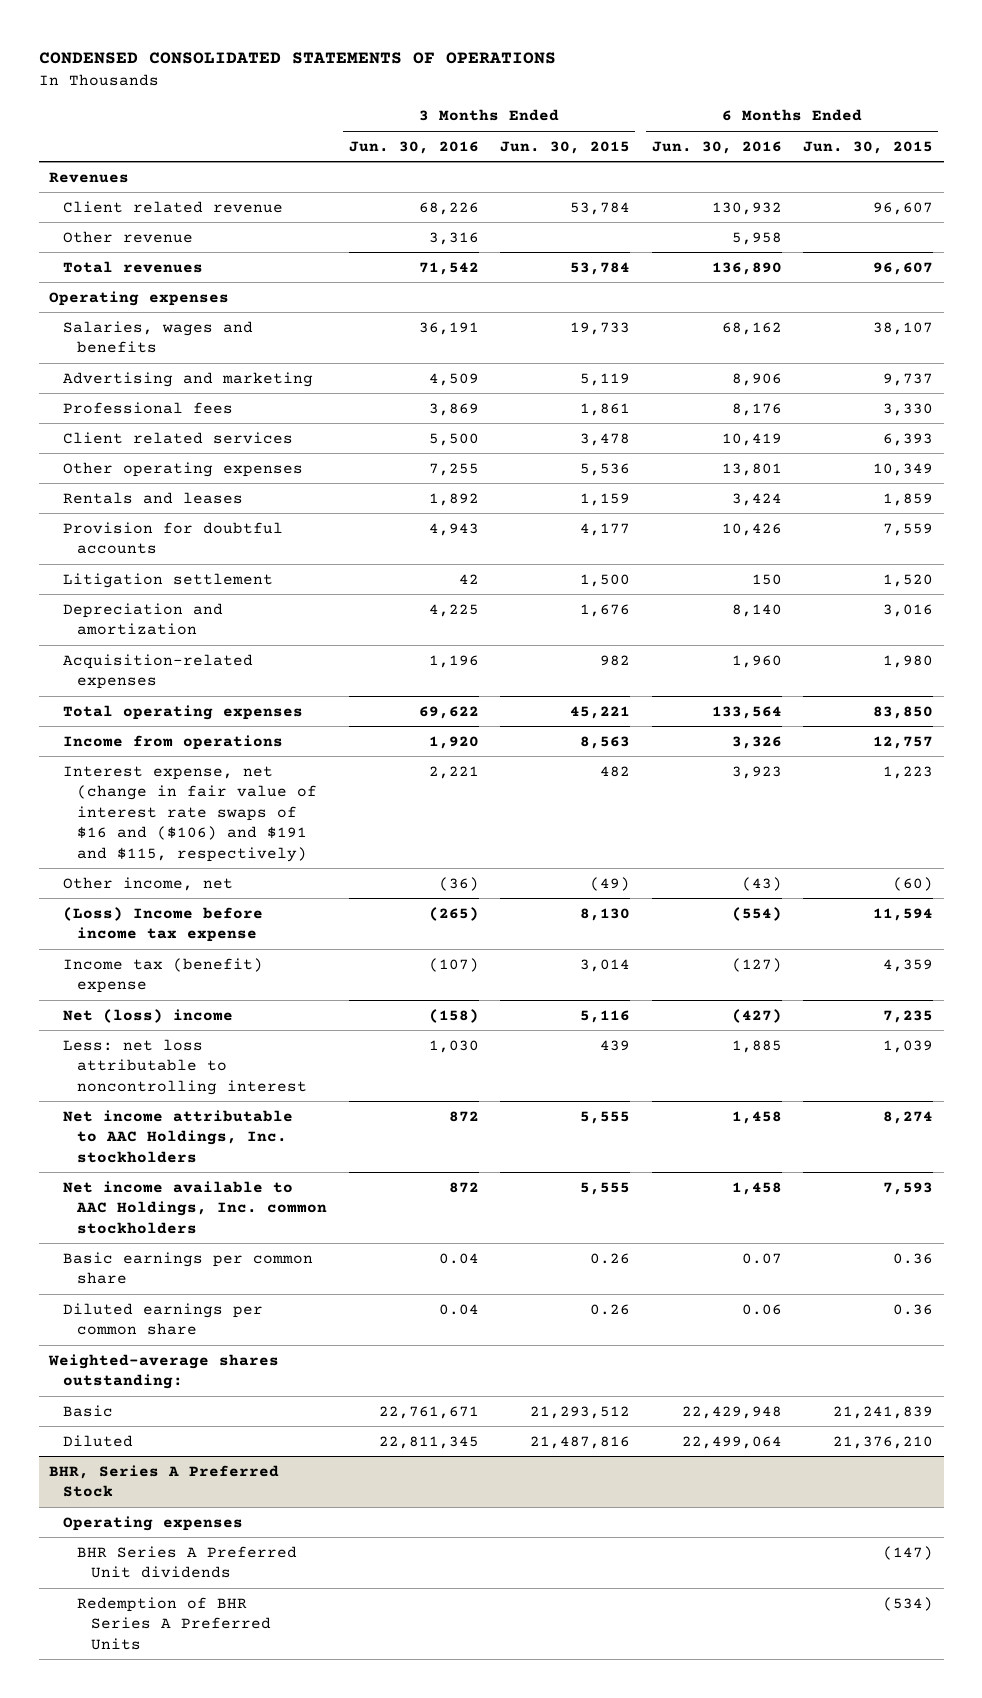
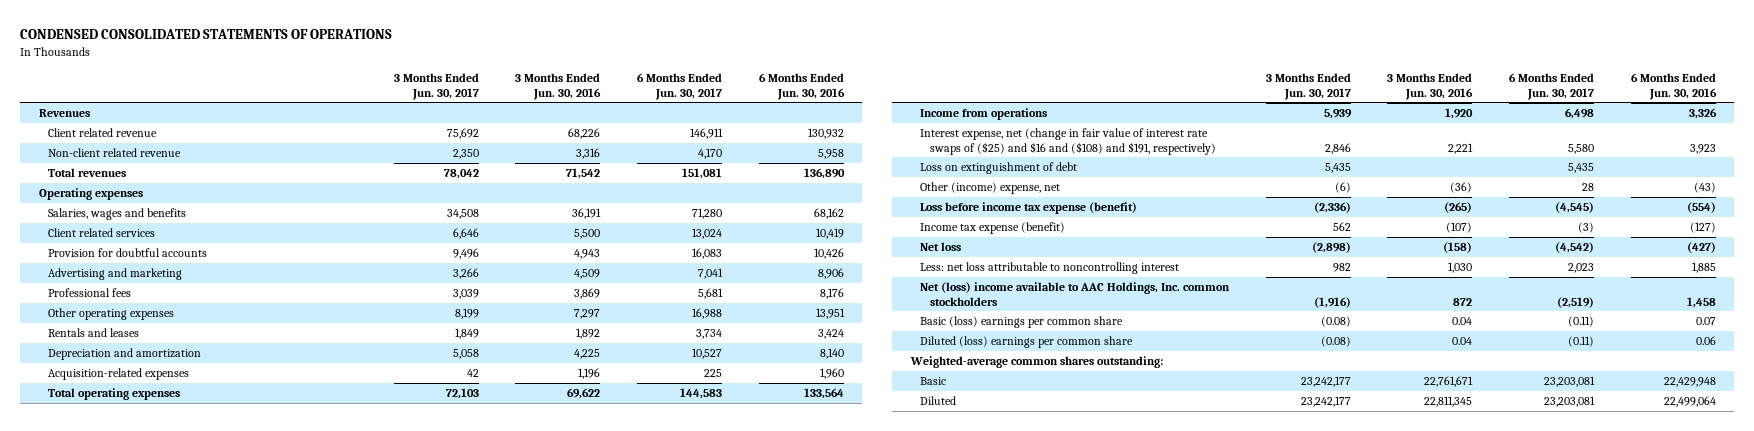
[500,140,631,154] Jun. 30, 2015 -> none
[803,140,934,154] Jun. 30, 2015 -> none
none -> [393,73,479,100] 3 Months Ended Jun. 30, 2017
none -> [637,73,723,100] 6 Months Ended Jun. 30, 2017
[63,230,194,243] Other revenue -> [48,148,182,158] Non-client related revenue
[63,431,294,444] Client related services -> [48,228,156,238] Client related services
[63,521,284,555] Provision for doubtful accounts -> [48,248,208,258] Provision for doubtful accounts
[428,462,479,476] 7,255 -> [574,309,601,320] 7,297
[721,462,782,476] 13,801 -> [815,308,845,320] 13,951
[63,572,274,588] Litigation settlement -> none
[63,765,318,862] Interest expense, net (change in fair value of interest rate swaps of $16 and ($106) and $191 and $115, respectively) -> [920,128,1216,155] Interest expense, net (change in fair value of interest rate swaps of ($25) and $16 and ($108) and $191, respectively)
none -> [920,162,1078,175] Loss on extinguishment of debt
[63,876,234,891] Other income, net -> [920,182,1061,195] Other (income) expense, net
[63,906,264,943] (Loss) Income before income tax expense -> [920,202,1138,215] Loss before income tax expense (benefit)
[63,957,264,994] Income tax (benefit) expense -> [920,222,1066,235] Income tax expense (benefit)
[63,1008,234,1023] Net (loss) income -> [920,242,962,252] Net loss
[63,1180,328,1234] Net income available to AAC Holdings, Inc. common stockholders -> none
[63,1109,294,1163] Net income attributable to AAC Holdings, Inc. stockholders -> [920,282,1231,306] Net (loss) income available to AAC Holdings, Inc. common stockholders
[63,1251,314,1285] Basic earnings per common share -> [920,316,1124,329] Basic (loss) earnings per common share
[63,1302,264,1336] Diluted earnings per common share -> [920,336,1134,349] Diluted (loss) earnings per common share
[48,1353,280,1390] Weighted-average shares outstanding: -> [909,356,1163,369] Weighted-average common shares outstanding:
[49,1464,280,1498] BHR, Series A Preferred Stock -> none
[63,1515,244,1531] Operating expenses -> none
[77,1545,298,1579] BHR Series A Preferred Unit dividends -> none
[77,1596,271,1650] Redemption of BHR Series A Preferred Units -> none

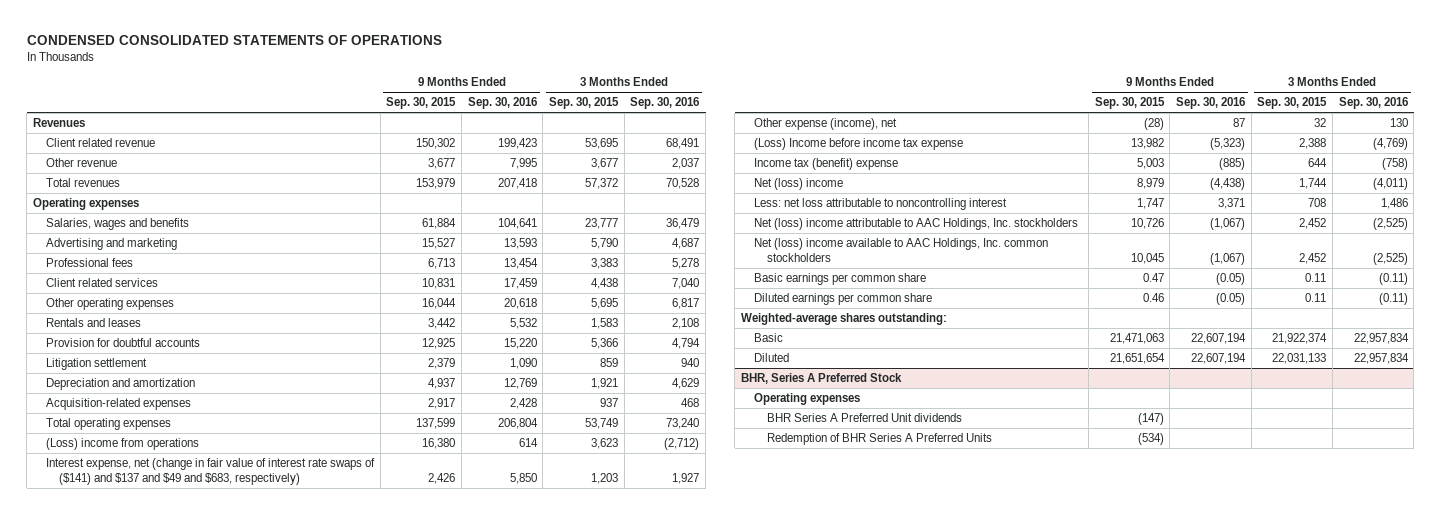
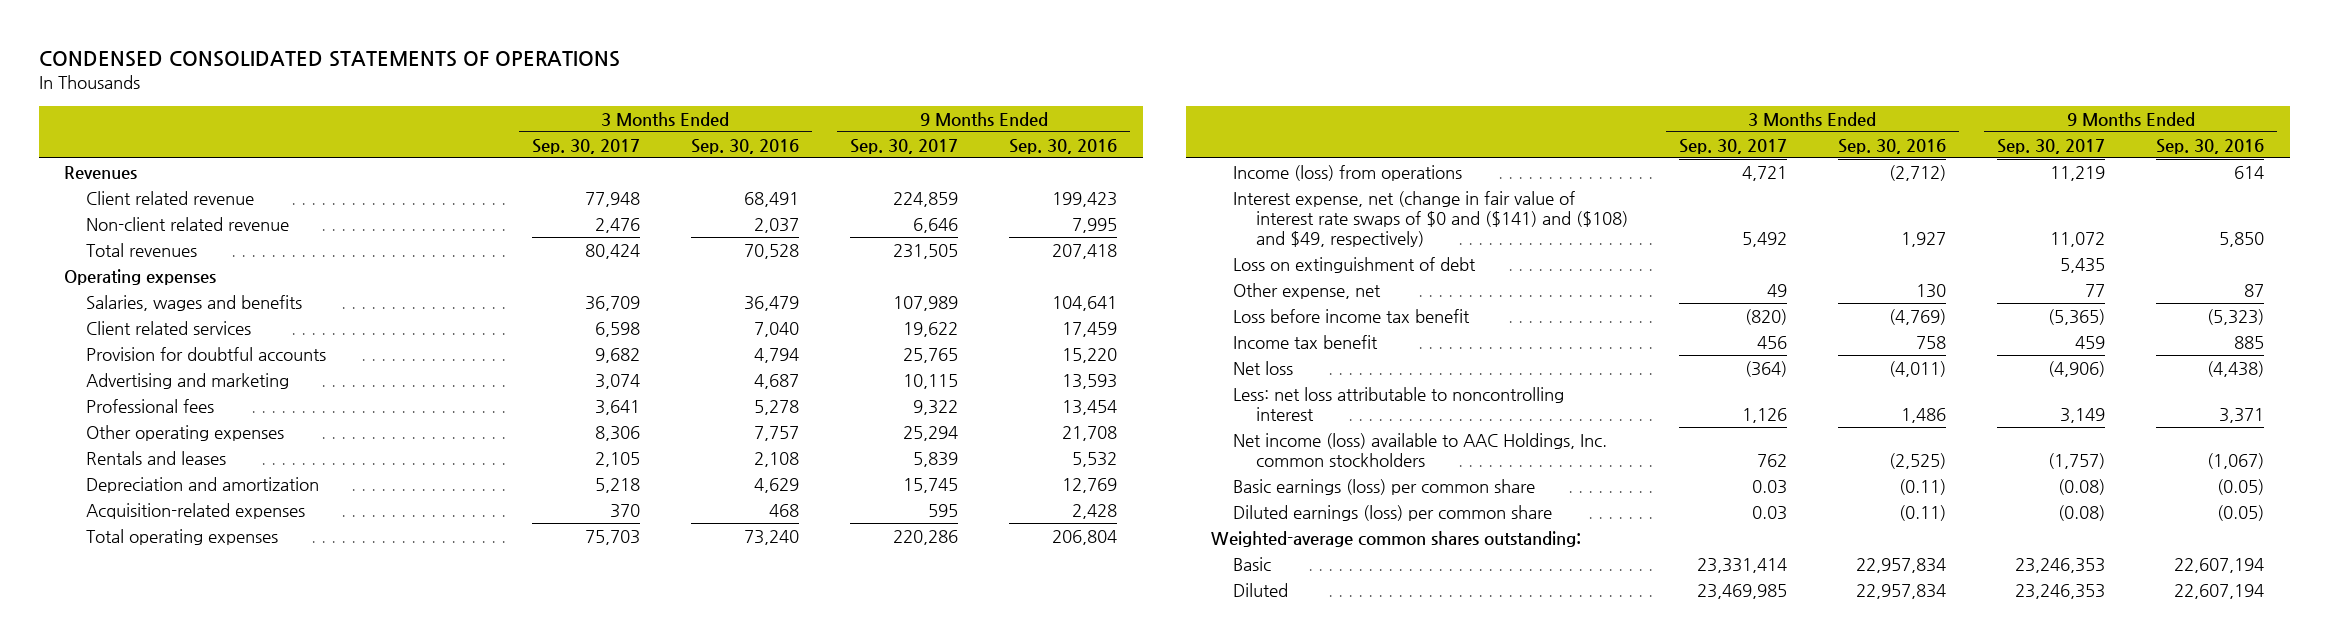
[386,97,457,110] Sep. 30, 2015 -> none
[549,97,620,110] Sep. 30, 2015 -> none
none -> [531,138,640,154] Sep. 30, 2017
none -> [849,138,958,154] Sep. 30, 2017
[46,158,118,168] Other revenue -> [86,217,290,232] Non-client related revenue
[46,278,159,288] Client related services -> [86,321,252,336] Client related services
[46,338,201,348] Provision for doubtful accounts -> [86,347,327,362] Provision for doubtful accounts
[503,298,537,310] 20,618 -> [1062,426,1118,442] 21,708
[672,298,700,310] 6,817 -> [753,426,799,442] 7,757
[46,358,148,371] Litigation settlement -> none
[46,438,200,451] (Loss) income from operations -> [1233,165,1463,182] Income (loss) from operations
[46,458,376,485] Interest expense, net (change in fair value of interest rate swaps of ($141) and $137 and $49 and $683, respectively) -> [1233,191,1628,248] Interest expense, net (change in fair value of interest rate swaps of $0 and ($141) and ($108) and $49, respectively)
none -> [1233,257,1477,274] Loss on extinguishment of debt
[754,118,898,131] Other expense (income), net -> [1233,283,1382,300] Other expense, net
[754,138,964,151] (Loss) Income before income tax expense -> [1233,309,1471,324] Loss before income tax benefit
[754,158,899,171] Income tax (benefit) expense -> [1233,335,1379,350] Income tax benefit
[1218,158,1245,171] (885) -> [2234,336,2265,350] 885
[1381,158,1408,171] (758) -> [1915,336,1946,350] 758
[754,178,844,191] Net (loss) income -> [1233,361,1294,376] Net loss
[754,238,1049,262] Net (loss) income available to AAC Holdings, Inc. common stockholders -> none
[754,218,1079,231] Net (loss) income attributable to AAC Holdings, Inc. stockholders -> [1233,433,1608,468] Net income (loss) available to AAC Holdings, Inc. common stockholders
[754,273,927,286] Basic earnings per common share -> [1233,479,1536,496] Basic earnings (loss) per common share
[754,293,933,306] Diluted earnings per common share -> [1233,505,1553,522] Diluted earnings (loss) per common share
[741,313,948,326] Weighted-average shares outstanding: -> [1211,531,1582,548] Weighted-average common shares outstanding:
[741,373,903,385] BHR, Series A Preferred Stock -> none
[754,393,861,406] Operating expenses -> none
[767,413,963,423] BHR Series A Preferred Unit dividends -> none
[767,433,993,446] Redemption of BHR Series A Preferred Units -> none

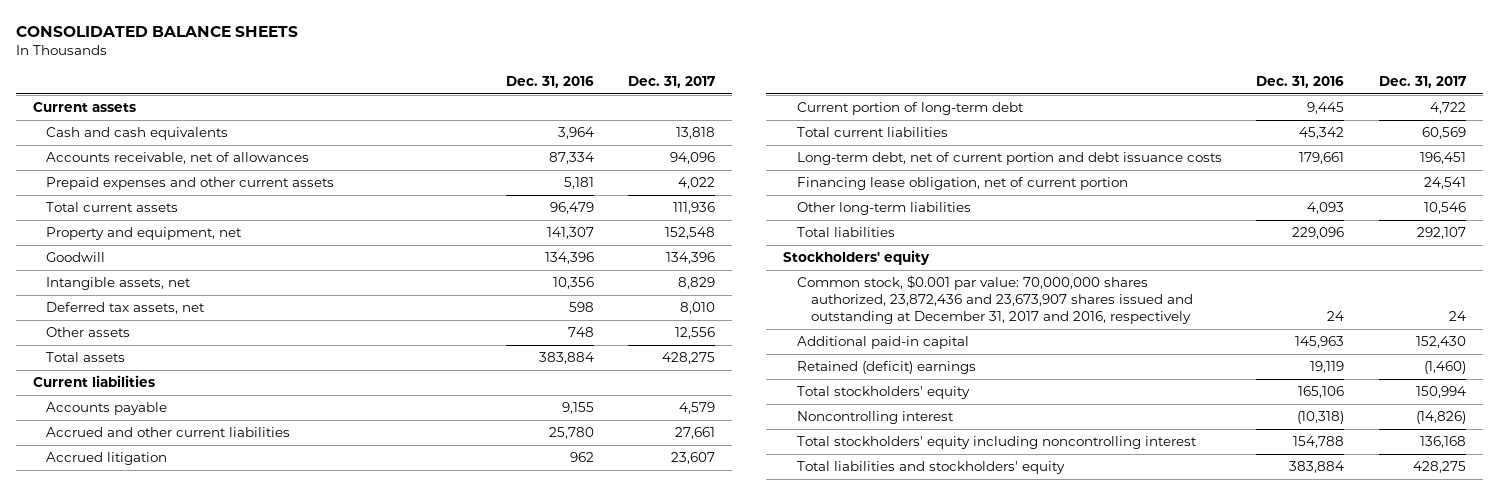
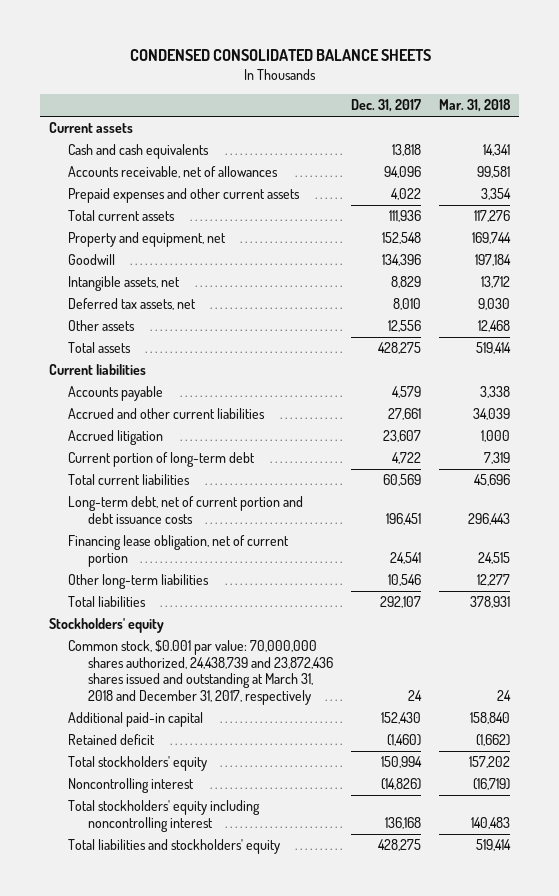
[15,25,298,37] CONSOLIDATED BALANCE SHEETS -> [129,49,431,62] CONDENSED CONSOLIDATED BALANCE SHEETS
[505,75,594,88] Dec. 31, 2016 -> none
none -> [439,99,512,113] Mar. 31, 2018
[796,275,1193,325] Common stock, $0.001 par value: 70,000,000 shares authorized, 23,872,436 and 23,673,907 shares issued and outstanding at December 31, 2017 and 2016, respectively -> [68,640,333,706] Common stock, $0.001 par value: 70,000,000 shares authorized, 24,438,739 and 23,872,436 shares issued and outstanding at March 31, 2018 and December 31, 2017, respectively
[796,361,976,375] Retained (deficit) earnings -> [68,734,156,746] Retained deficit

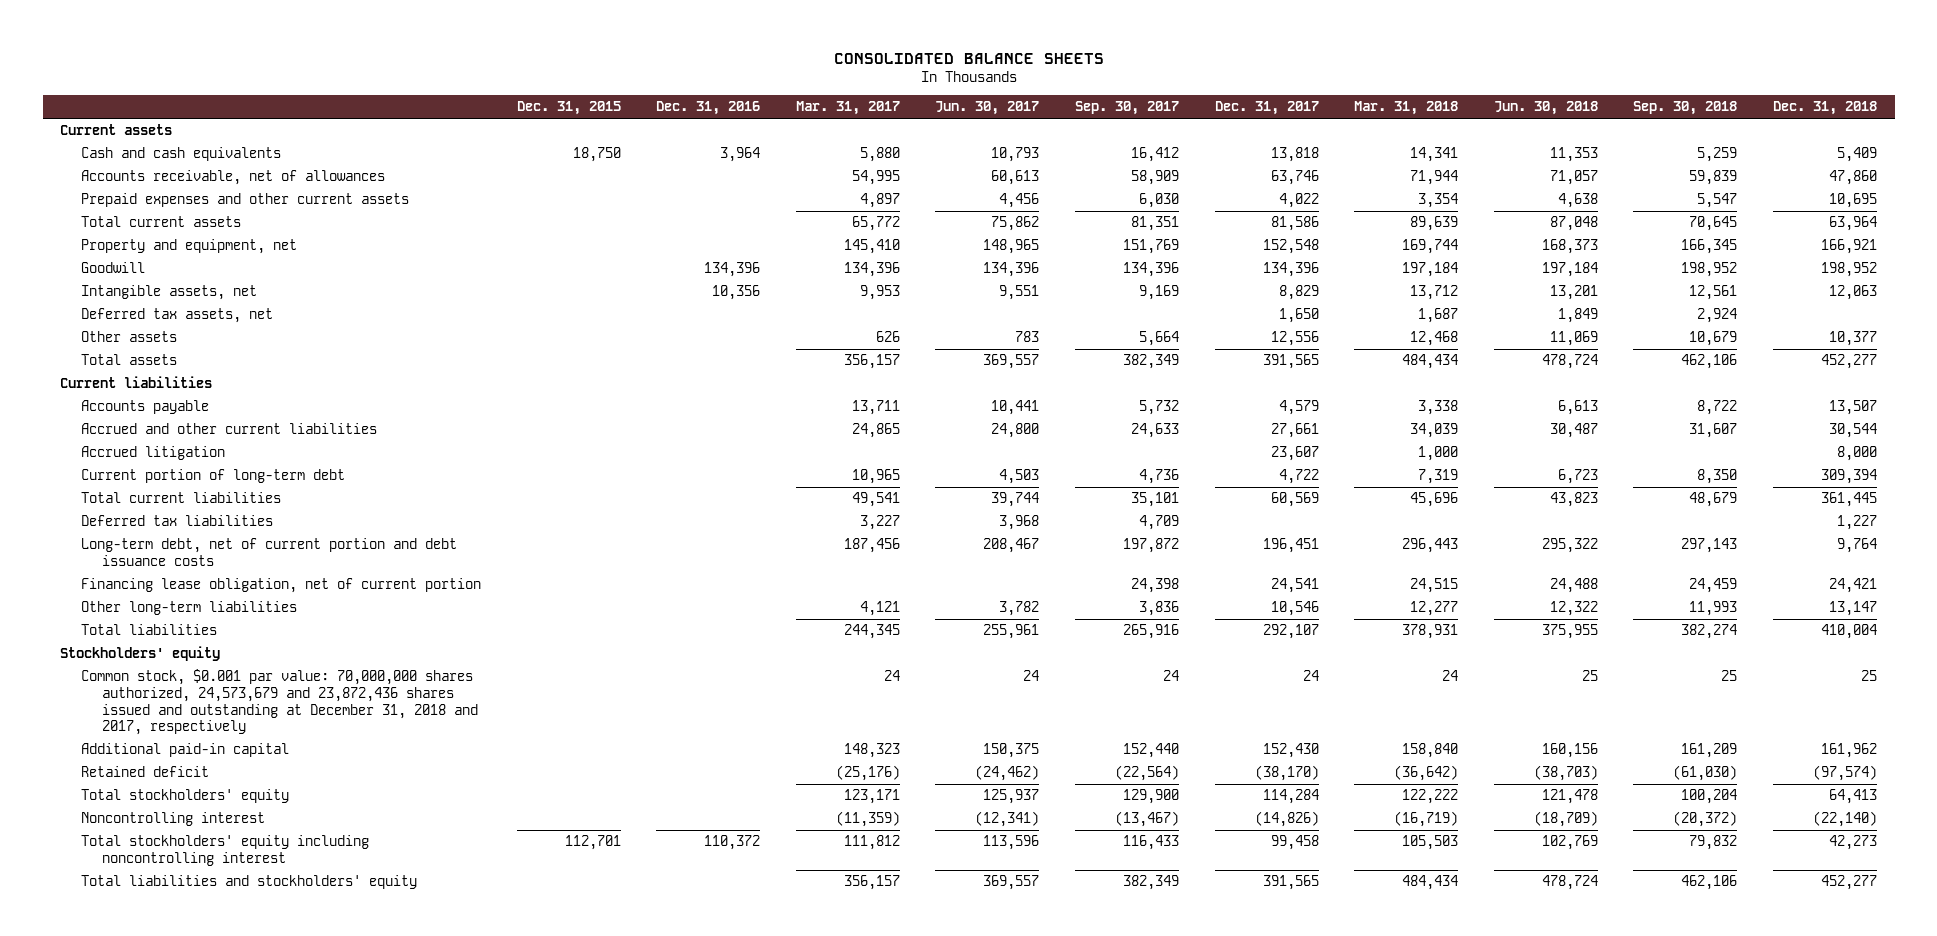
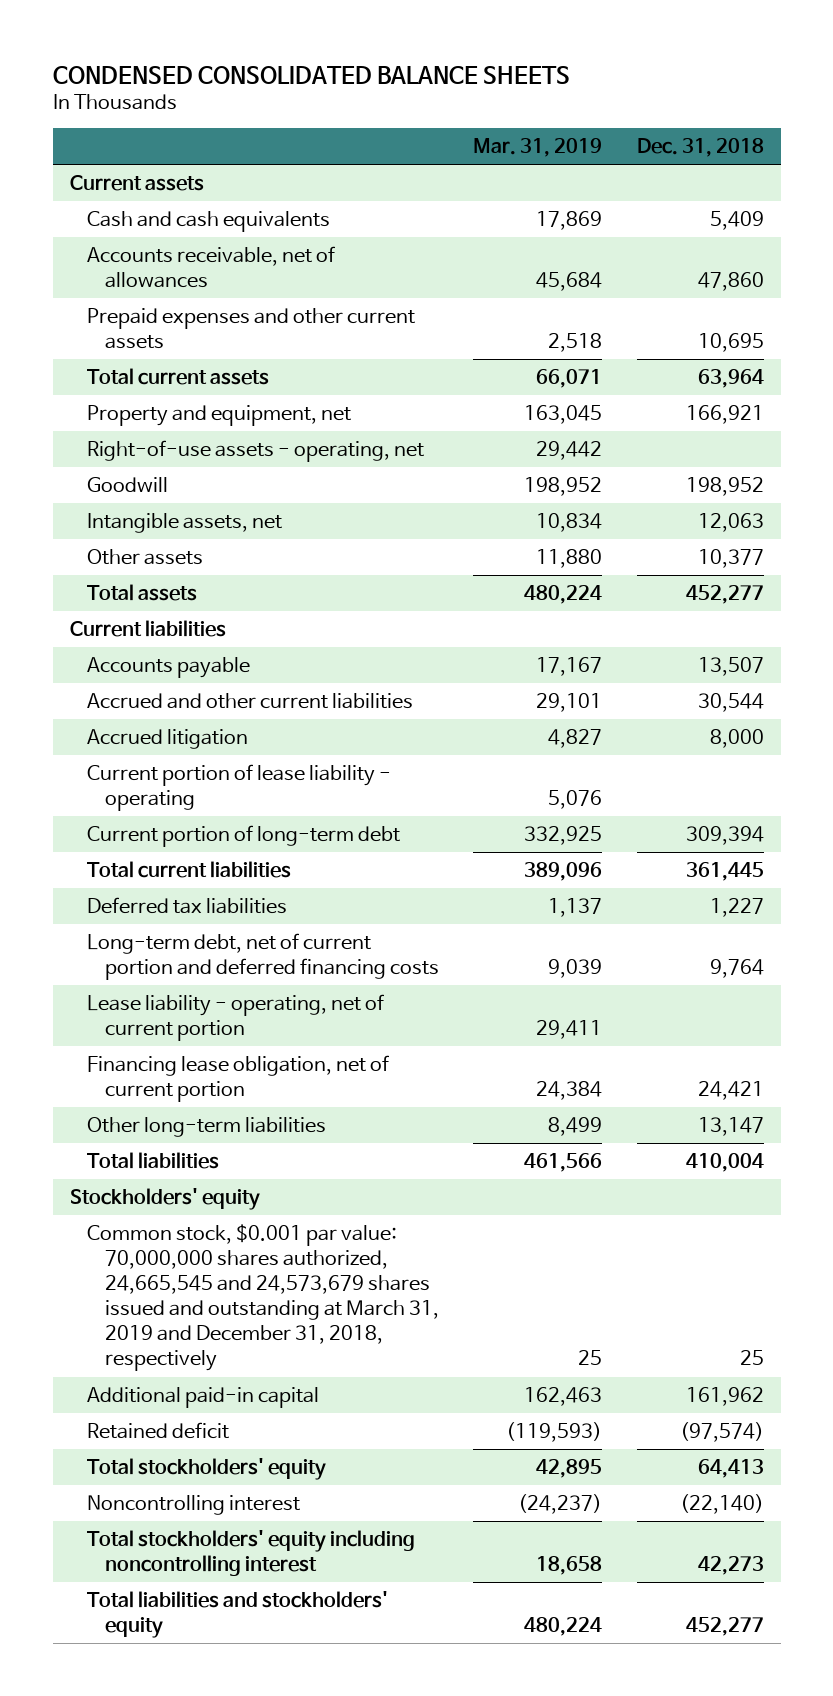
[833,52,1104,64] CONSOLIDATED BALANCE SHEETS -> [52,65,570,84] CONDENSED CONSOLIDATED BALANCE SHEETS
[516,101,621,116] Dec. 31, 2015 -> none
[656,101,761,116] Dec. 31, 2016 -> none
[795,101,900,116] Mar. 31, 2017 -> none
[935,101,1040,116] Jun. 30, 2017 -> none
[1075,101,1180,116] Sep. 30, 2017 -> none
[1214,101,1319,116] Dec. 31, 2017 -> none
[1354,101,1459,116] Mar. 31, 2018 -> none
[1493,101,1598,116] Jun. 30, 2018 -> none
[1633,101,1738,116] Sep. 30, 2018 -> none
none -> [473,138,603,158] Mar. 31, 2019
none -> [87,440,425,463] Right-of-use assets - operating, net
[81,308,274,324] Deferred tax assets, net -> none
none -> [87,764,392,812] Current portion of lease liability - operating
[81,538,458,566] Long-term debt, net of current portion and debt issuance costs -> [87,933,440,981] Long-term debt, net of current portion and deferred financing costs
none -> [87,994,385,1042] Lease liability - operating, net of current portion
[81,669,478,736] Common stock, $0.001 par value: 70,000,000 shares authorized, 24,573,679 and 23,872,436 shares issued and outstanding at December 31, 2018 and 2017, respectively -> [87,1224,440,1372] Common stock, $0.001 par value: 70,000,000 shares authorized, 24,665,545 and 24,573,679 shares issued and outstanding at March 31, 2019 and December 31, 2018, respectively

